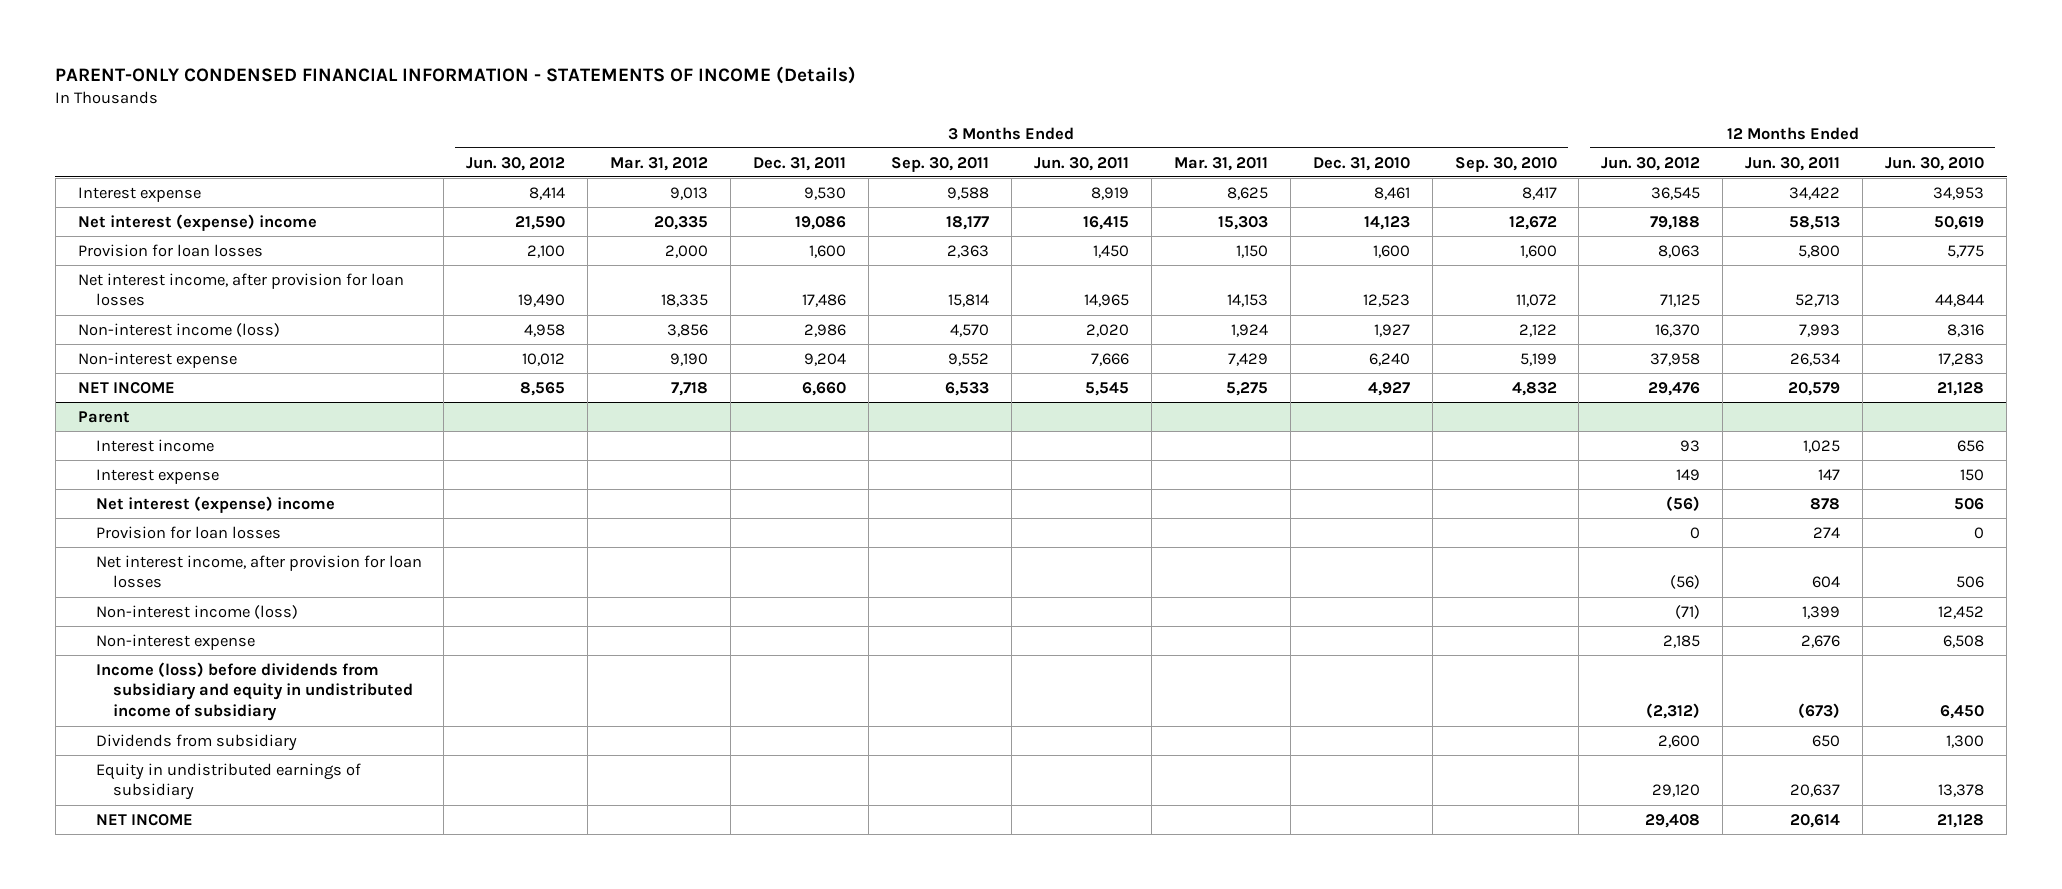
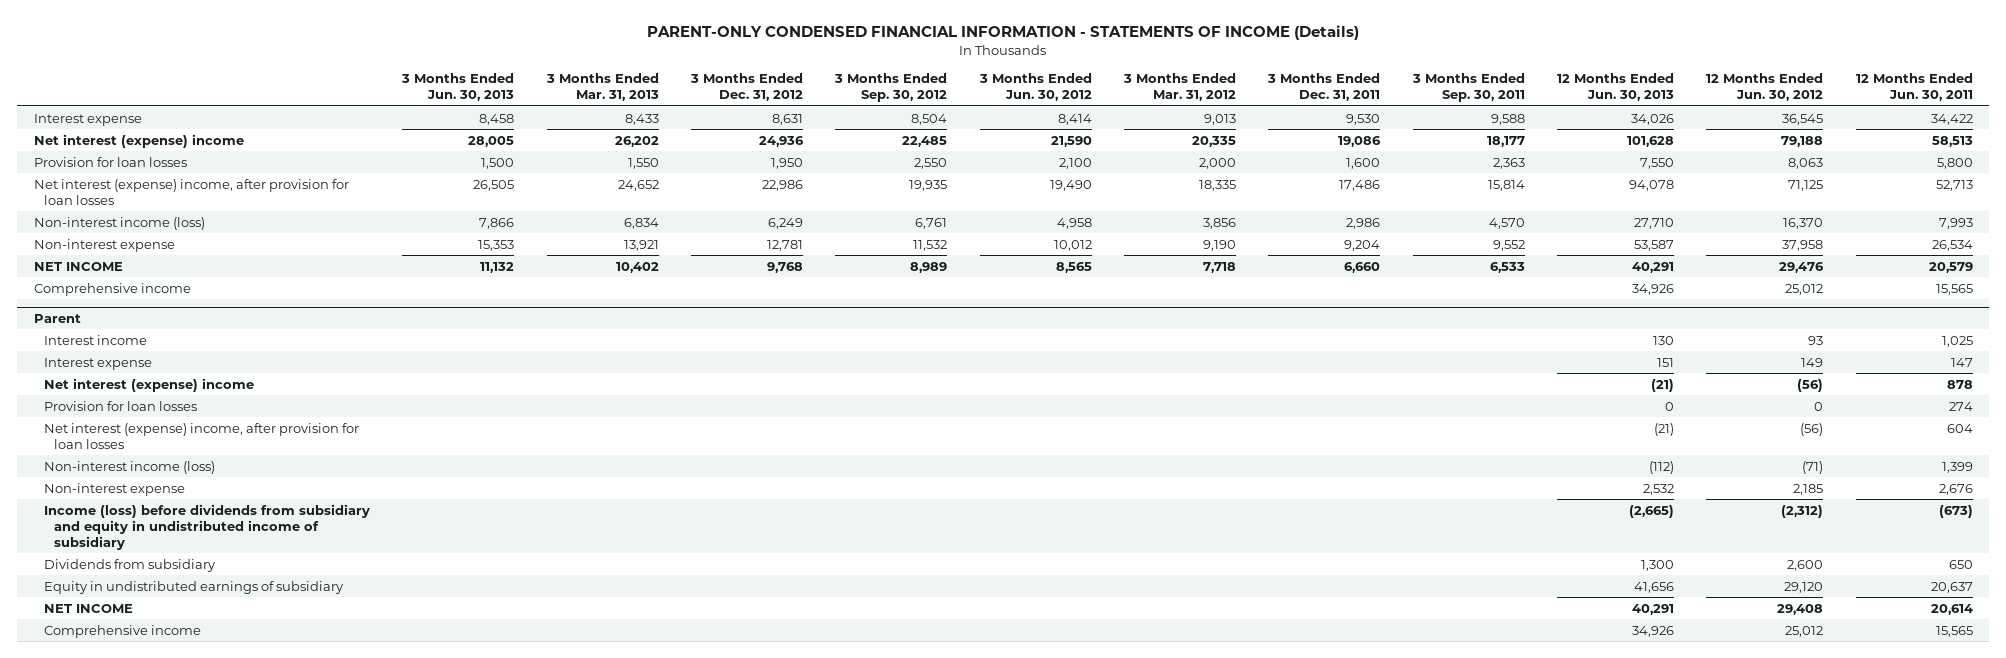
[1033,156,1129,171] Jun. 30, 2011 -> none
[1173,156,1268,171] Mar. 31, 2011 -> none
[1312,156,1410,171] Dec. 31, 2010 -> none
[1454,156,1557,172] Sep. 30, 2010 -> none
[1885,156,1985,171] Jun. 30, 2010 -> none
none -> [401,73,515,102] 3 Months Ended Jun. 30, 2013
none -> [545,73,659,102] 3 Months Ended Mar. 31, 2013
none -> [689,73,803,102] 3 Months Ended Dec. 31, 2012
none -> [834,73,948,103] 3 Months Ended Sep. 30, 2012
none -> [1557,73,1675,102] 12 Months Ended Jun. 30, 2013
[77,272,404,307] Net interest income, after provision for loan losses -> [33,178,349,205] Net interest (expense) income, after provision for loan losses
none -> [33,282,191,296] Comprehensive income
[95,554,422,589] Net interest income, after provision for loan losses -> [43,422,359,449] Net interest (expense) income, after provision for loan losses
none -> [43,624,201,638] Comprehensive income

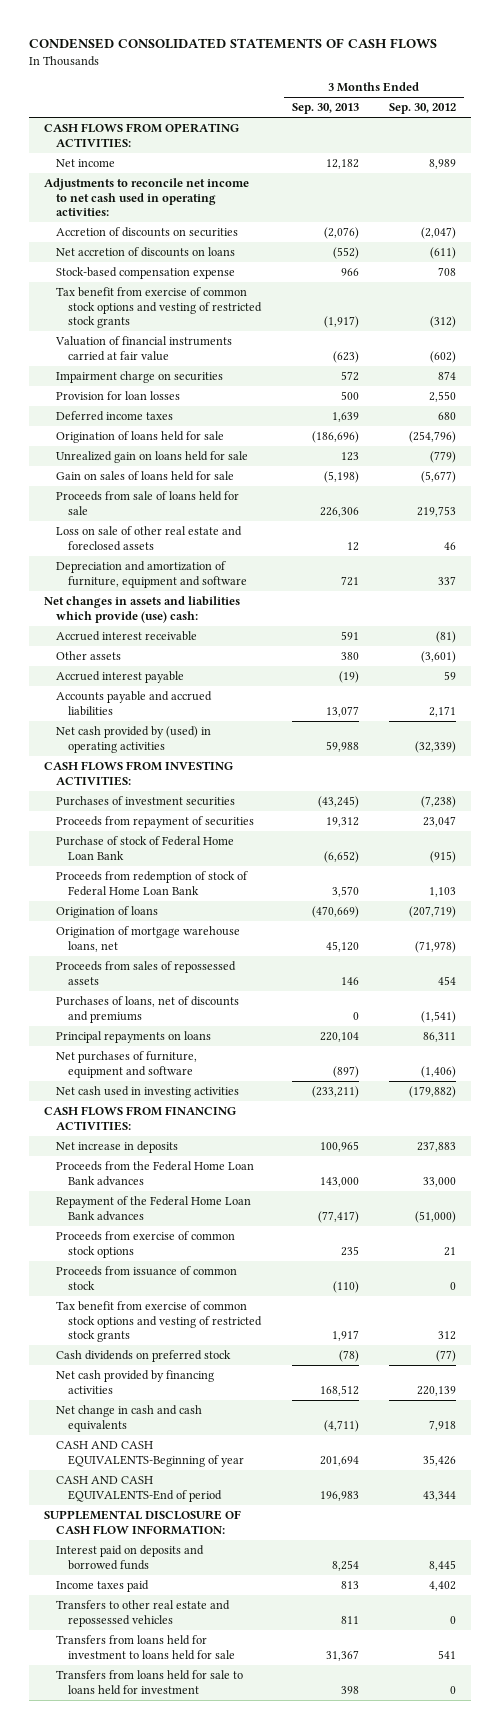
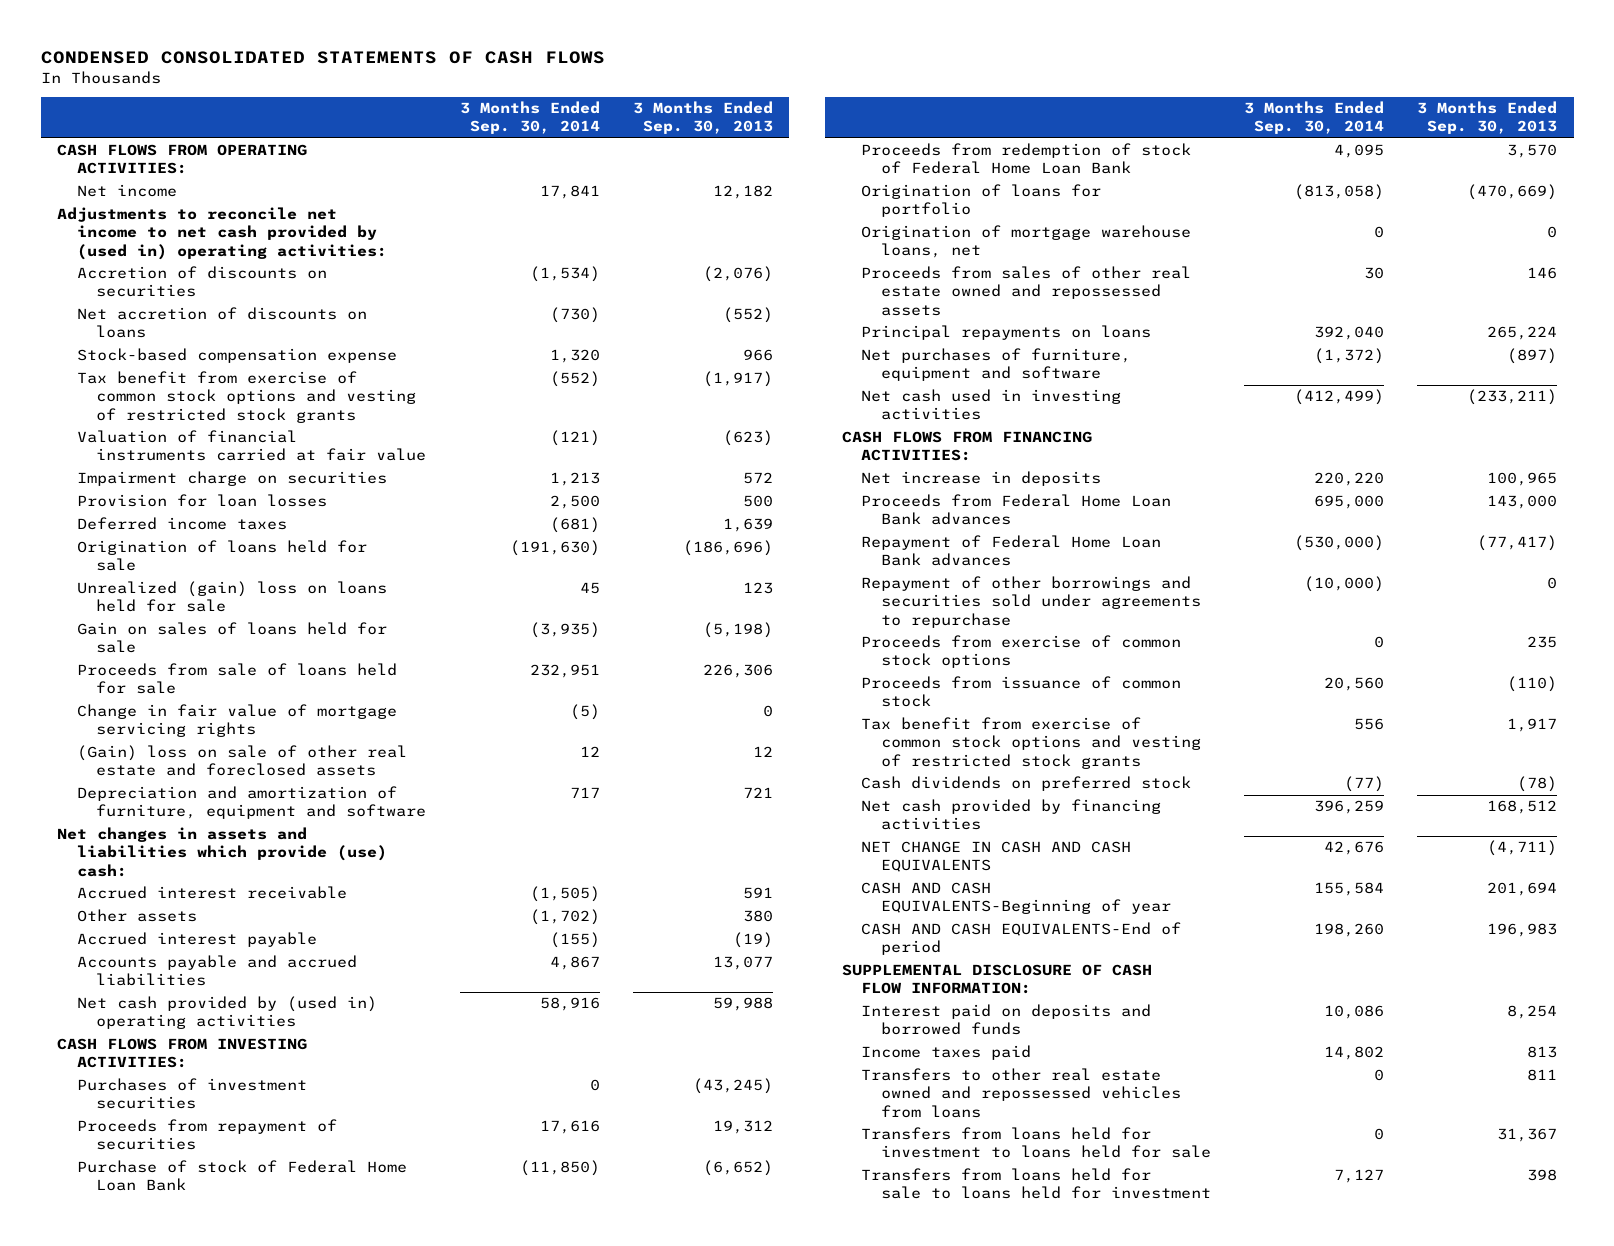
[389,103,457,115] Sep. 30, 2012 -> none
none -> [459,101,600,135] 3 Months Ended Sep. 30, 2014
[44,177,250,217] Adjustments to reconcile net income to net cash used in operating activities: -> [57,207,387,260] Adjustments to reconcile net income to net cash provided by (used in) operating activities:
[56,450,249,463] Unrealized gain on loans held for sale -> [76,581,387,613] Unrealized (gain) loss on loans held for sale
none -> [76,704,397,738] Change in fair value of mortgage servicing rights
[56,525,243,551] Loss on sale of other real estate and foreclosed assets -> [76,745,407,777] (Gain) loss on sale of other real estate and foreclosed assets
[56,725,212,753] Net cash provided by (used) in operating activities -> [76,996,377,1030] Net cash provided by (used in) operating activities
[56,995,240,1023] Purchases of loans, net of discounts and premiums -> none
[56,905,159,918] Origination of loans -> [861,184,1102,218] Origination of loans for portfolio
[325,940,359,952] 45,120 -> [1547,226,1558,239] 0
[56,960,237,985] Proceeds from sales of repossessed assets -> [861,266,1192,316] Proceeds from sales of other real estate owned and repossessed assets
[319,1031,359,1042] 220,104 -> [1487,326,1558,341] 265,224
[56,1160,255,1186] Proceeds from the Federal Home Loan Bank advances -> [861,494,1172,526] Proceeds from Federal Home Loan Bank advances
[56,1195,252,1221] Repayment of the Federal Home Loan Bank advances -> [861,535,1162,567] Repayment of Federal Home Loan Bank advances
none -> [861,576,1201,628] Repayment of other borrowings and securities sold under agreements to repurchase
[56,1404,203,1432] Net change in cash and cash equivalents -> [861,841,1132,873] NET CHANGE IN CASH AND CASH EQUIVALENTS
[56,1599,231,1627] Transfers to other real estate and repossessed vehicles -> [861,1068,1181,1118] Transfers to other real estate owned and repossessed vehicles from loans

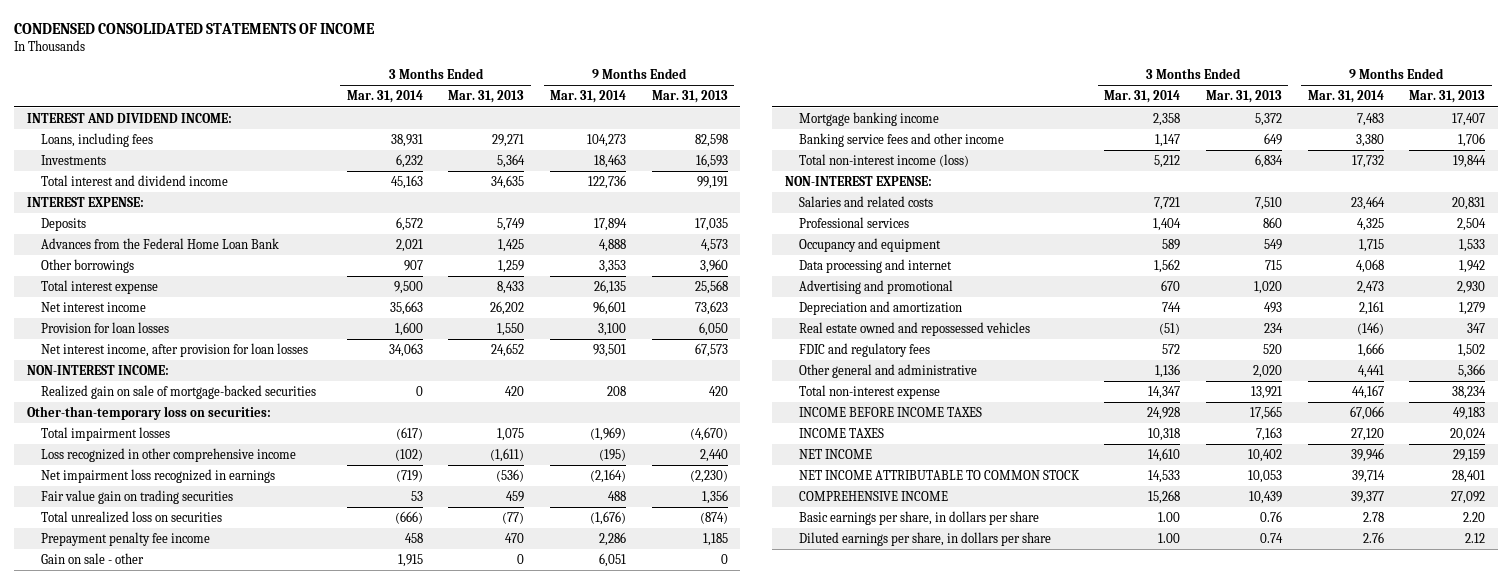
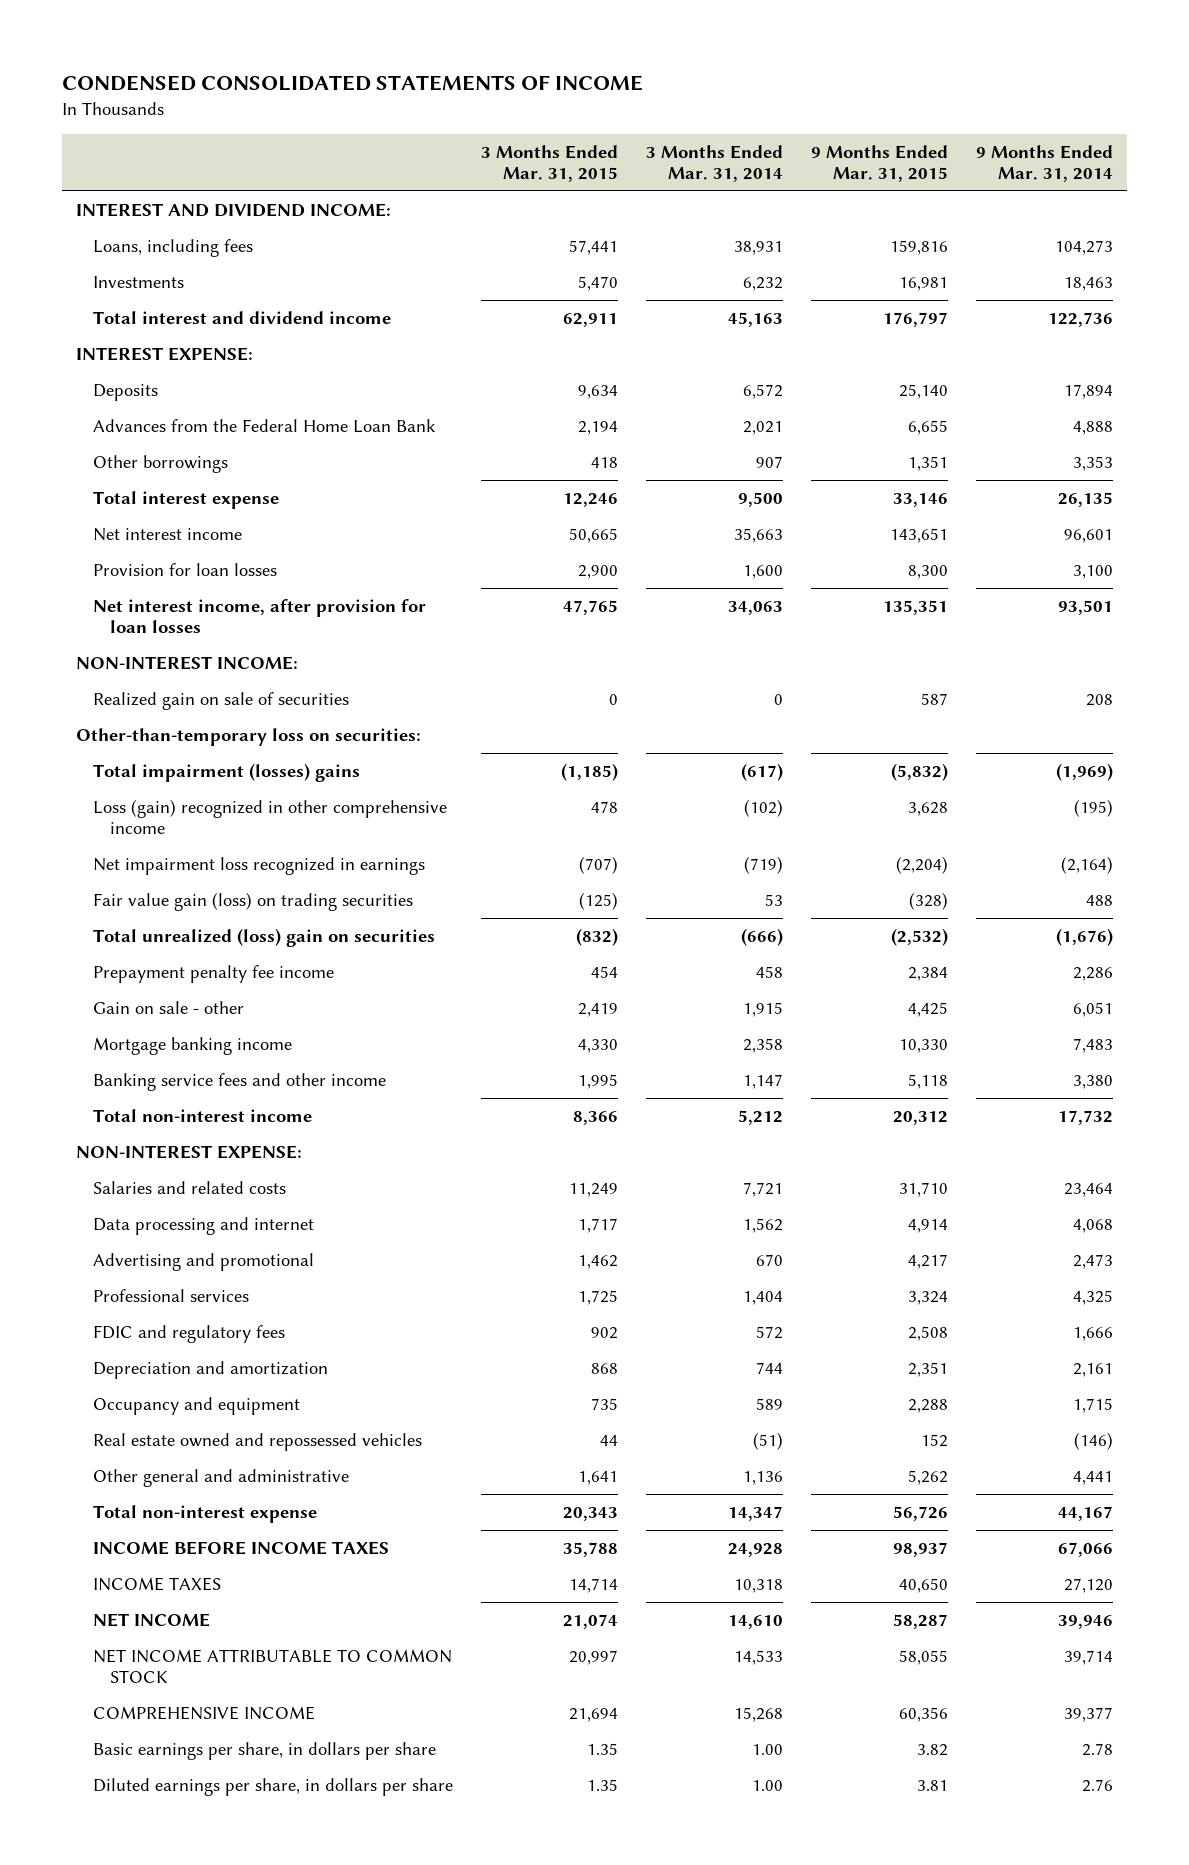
[448,90,525,104] Mar. 31, 2013 -> none
[651,90,728,104] Mar. 31, 2013 -> none
none -> [481,144,619,183] 3 Months Ended Mar. 31, 2015
none -> [811,144,949,183] 9 Months Ended Mar. 31, 2015
[41,385,317,400] Realized gain on sale of mortgage-backed securities -> [92,691,349,710] Realized gain on sale of securities
[41,427,171,442] Total impairment losses -> [92,762,360,782] Total impairment (losses) gains
[41,448,297,463] Loss recognized in other comprehensive income -> [92,798,447,835] Loss (gain) recognized in other comprehensive income
[41,490,234,505] Fair value gain on trading securities -> [92,891,413,911] Fair value gain (loss) on trading securities
[41,511,223,524] Total unrealized loss on securities -> [92,927,435,947] Total unrealized (loss) gain on securities
[798,154,969,168] Total non-interest income (loss) -> [92,1108,312,1122] Total non-interest income
[798,217,909,229] Professional services -> [92,1288,249,1302] Professional services
[798,343,930,358] FDIC and regulatory fees -> [92,1324,285,1343] FDIC and regulatory fees
[798,238,941,253] Occupancy and equipment -> [92,1396,300,1415] Occupancy and equipment

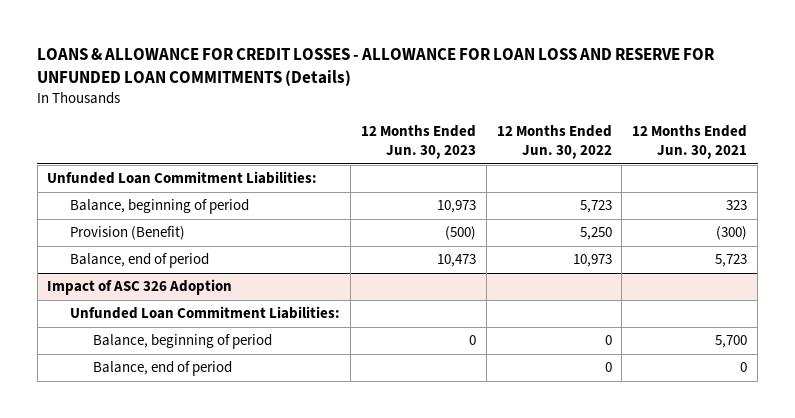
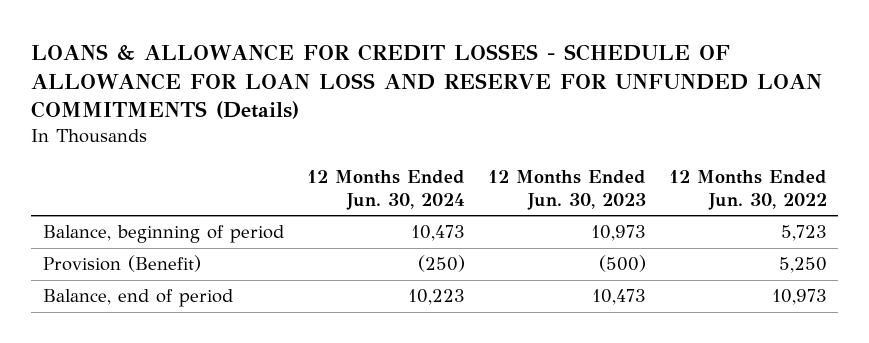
[37,48,716,87] LOANS & ALLOWANCE FOR CREDIT LOSSES - ALLOWANCE FOR LOAN LOSS AND RESERVE FOR UNFUNDED LOAN COMMITMENTS (Details) -> [31,43,823,120] LOANS & ALLOWANCE FOR CREDIT LOSSES - SCHEDULE OF ALLOWANCE FOR LOAN LOSS AND RESERVE FOR UNFUNDED LOAN COMMITMENTS (Details)
[632,125,748,160] 12 Months Ended Jun. 30, 2021 -> none
none -> [306,170,465,210] 12 Months Ended Jun. 30, 2024
[47,171,318,185] Unfunded Loan Commitment Liabilities: -> none
[47,279,233,296] Impact of ASC 326 Adoption -> none
[70,306,341,320] Unfunded Loan Commitment Liabilities: -> none
[92,334,272,350] Balance, beginning of period -> none
[92,361,232,377] Balance, end of period -> none

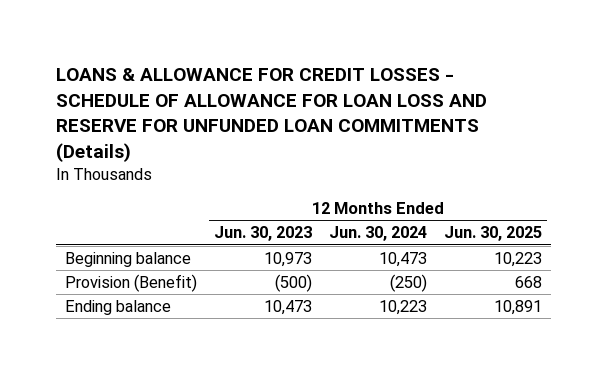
[668,170,827,210] 12 Months Ended Jun. 30, 2022 -> none
none -> [444,226,543,242] Jun. 30, 2025
[42,225,284,244] Balance, beginning of period -> [64,251,191,267] Beginning balance
[42,289,233,308] Balance, end of period -> [64,299,171,315] Ending balance

